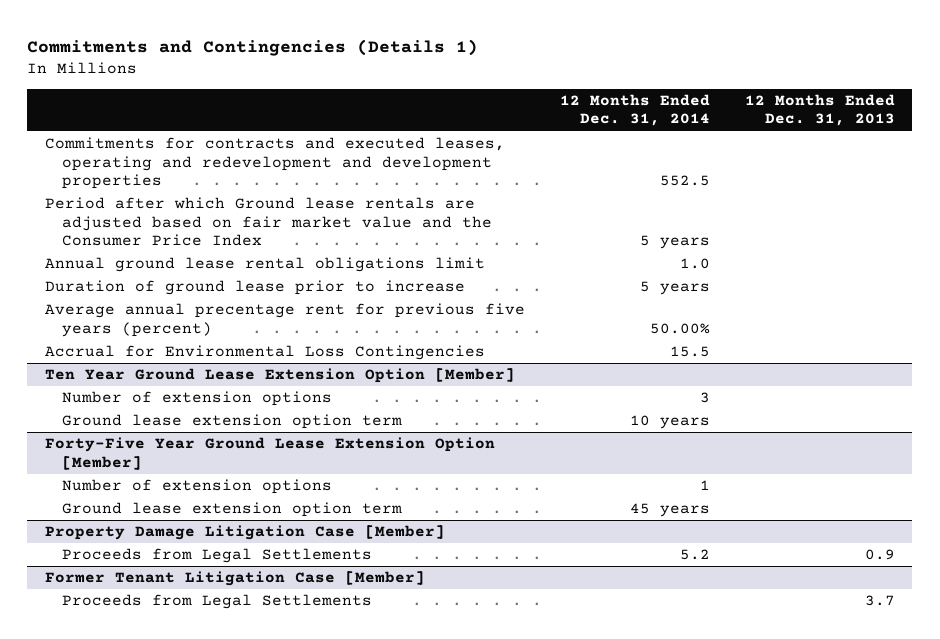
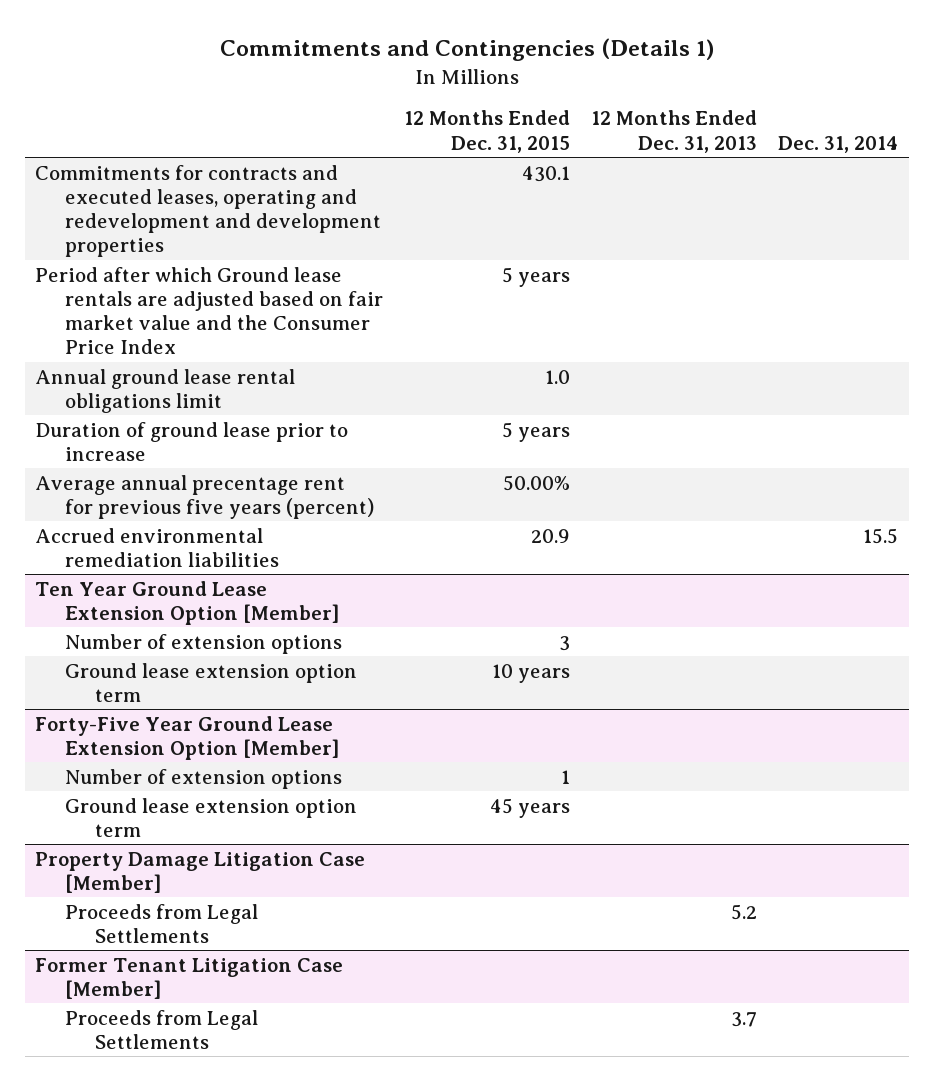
[559,94,710,127] 12 Months Ended Dec. 31, 2014 -> none
none -> [404,110,571,153] 12 Months Ended Dec. 31, 2015
none -> [778,135,899,153] Dec. 31, 2014
[44,345,485,361] Accrual for Environmental Loss Contingencies -> none
none -> [35,527,280,567] Accrued environmental remediation liabilities
[864,549,895,561] 0.9 -> [731,903,758,920] 5.2

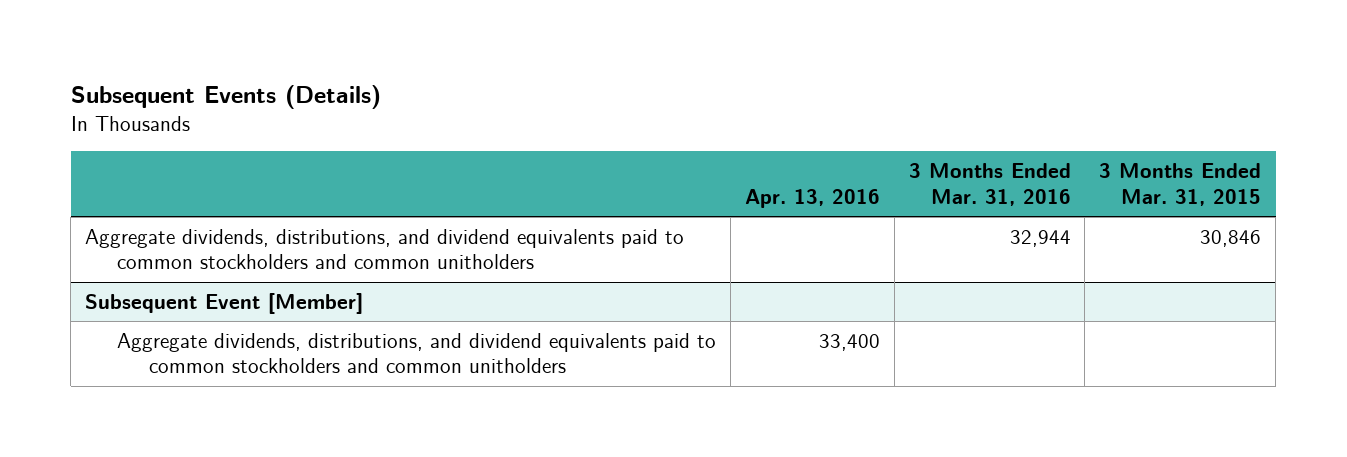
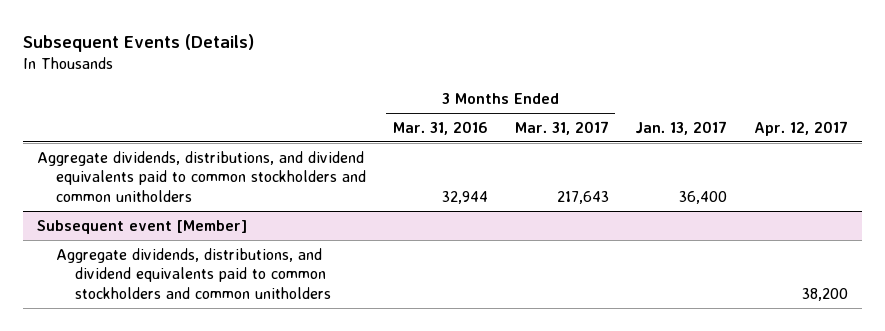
[744,188,880,208] Apr. 13, 2016 -> none
[1099,163,1262,206] 3 Months Ended Mar. 31, 2015 -> none
none -> [514,120,609,135] Mar. 31, 2017
none -> [635,120,728,135] Jan. 13, 2017
none -> [754,120,849,136] Apr. 12, 2017
[85,292,364,314] Subsequent Event [Member] -> [36,219,247,234] Subsequent event [Member]

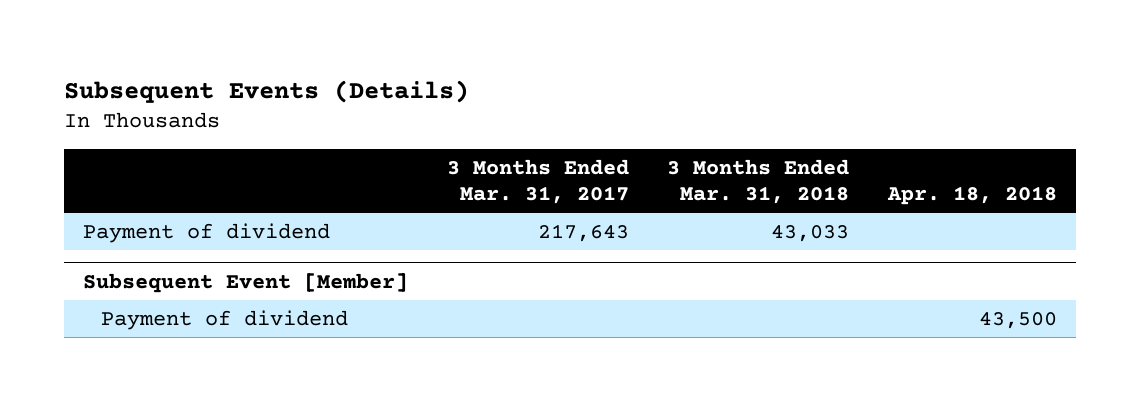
[392,120,488,135] Mar. 31, 2016 -> none
[635,120,728,135] Jan. 13, 2017 -> none
[754,120,849,136] Apr. 12, 2017 -> none
none -> [667,159,850,204] 3 Months Ended Mar. 31, 2018
none -> [887,185,1058,205] Apr. 18, 2018
[36,150,366,202] Aggregate dividends, distributions, and dividend equivalents paid to common stockholders and common unitholders -> [82,223,330,244] Payment of dividend
[36,219,247,234] Subsequent event [Member] -> [82,272,408,293] Subsequent Event [Member]
[55,247,332,299] Aggregate dividends, distributions, and dividend equivalents paid to common stockholders and common unitholders -> [101,310,349,331] Payment of dividend

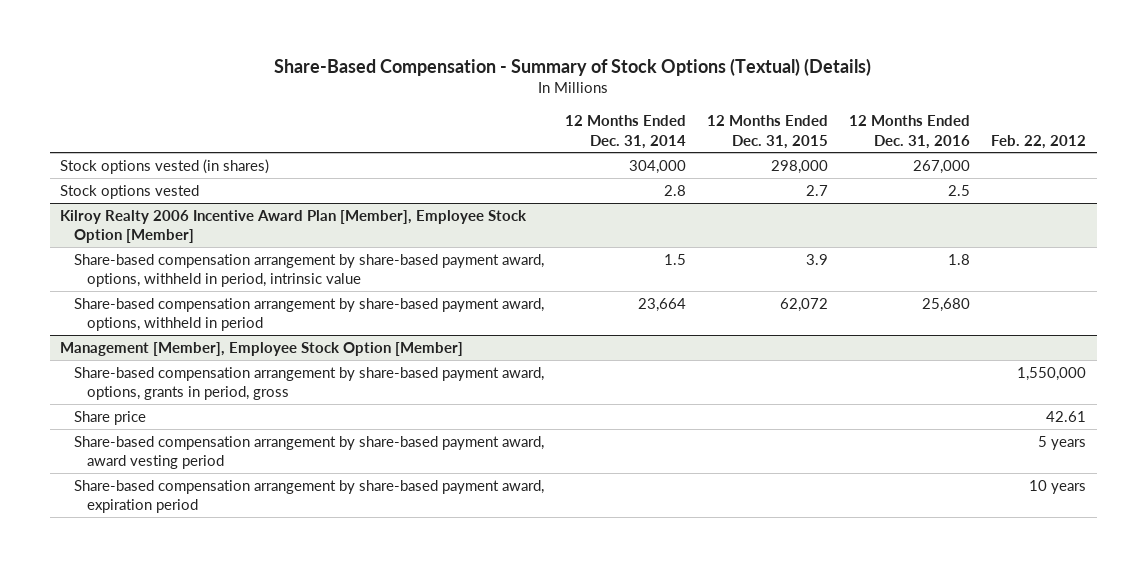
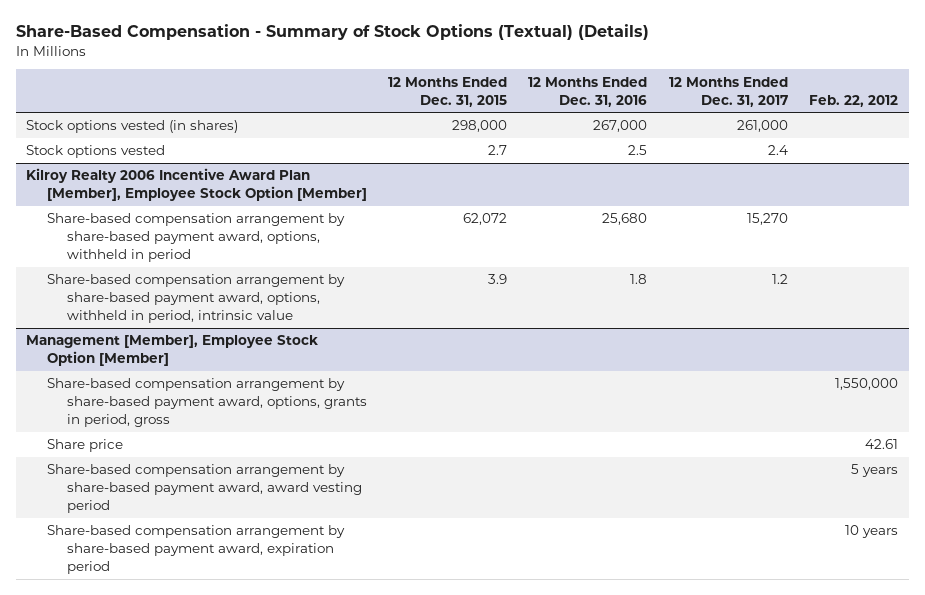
[564,115,686,149] 12 Months Ended Dec. 31, 2014 -> none
none -> [668,76,788,107] 12 Months Ended Dec. 31, 2017
[73,253,544,287] Share-based compensation arrangement by share-based payment award, options, withheld in period, intrinsic value -> [46,274,345,323] Share-based compensation arrangement by share-based payment award, options, withheld in period, intrinsic value

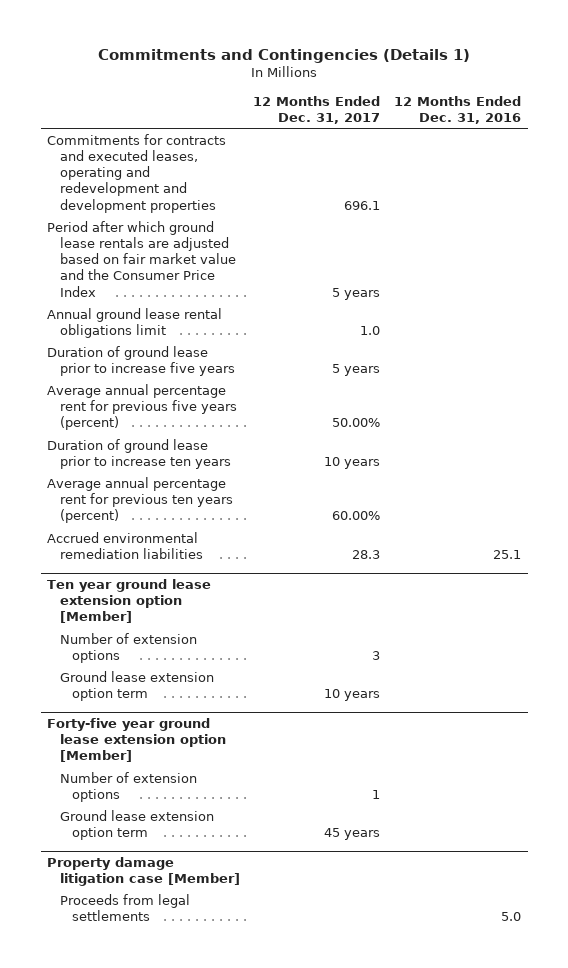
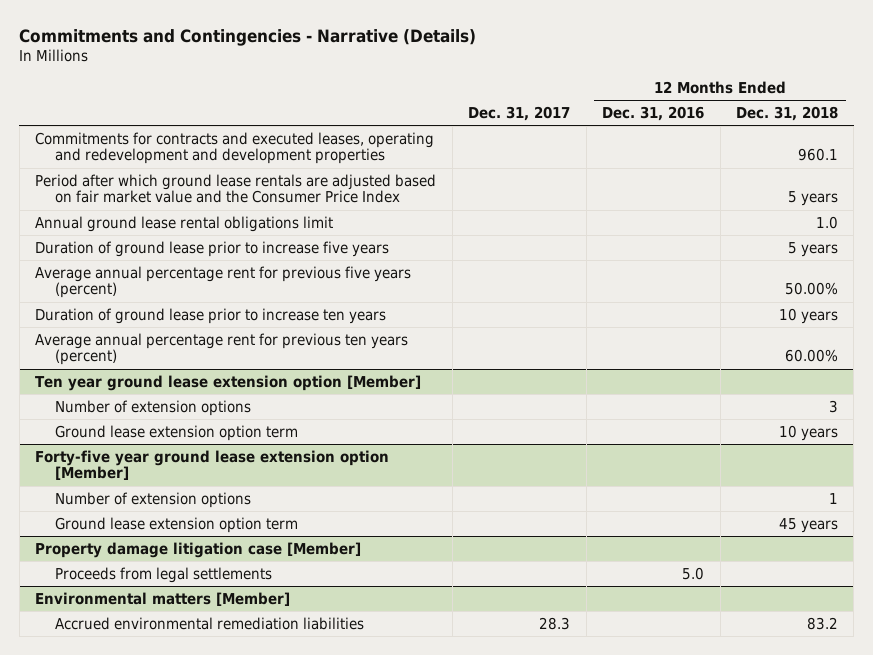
[98,49,471,64] Commitments and Contingencies (Details 1) -> [19,28,477,46] Commitments and Contingencies - Narrative (Details)
[253,95,381,124] 12 Months Ended Dec. 31, 2017 -> none
none -> [468,106,571,122] Dec. 31, 2017
none -> [736,106,839,122] Dec. 31, 2018
[47,531,203,559] Accrued environmental remediation liabilities -> none
none -> [35,591,291,606] Environmental matters [Member]
none -> [54,616,364,630] Accrued environmental remediation liabilities

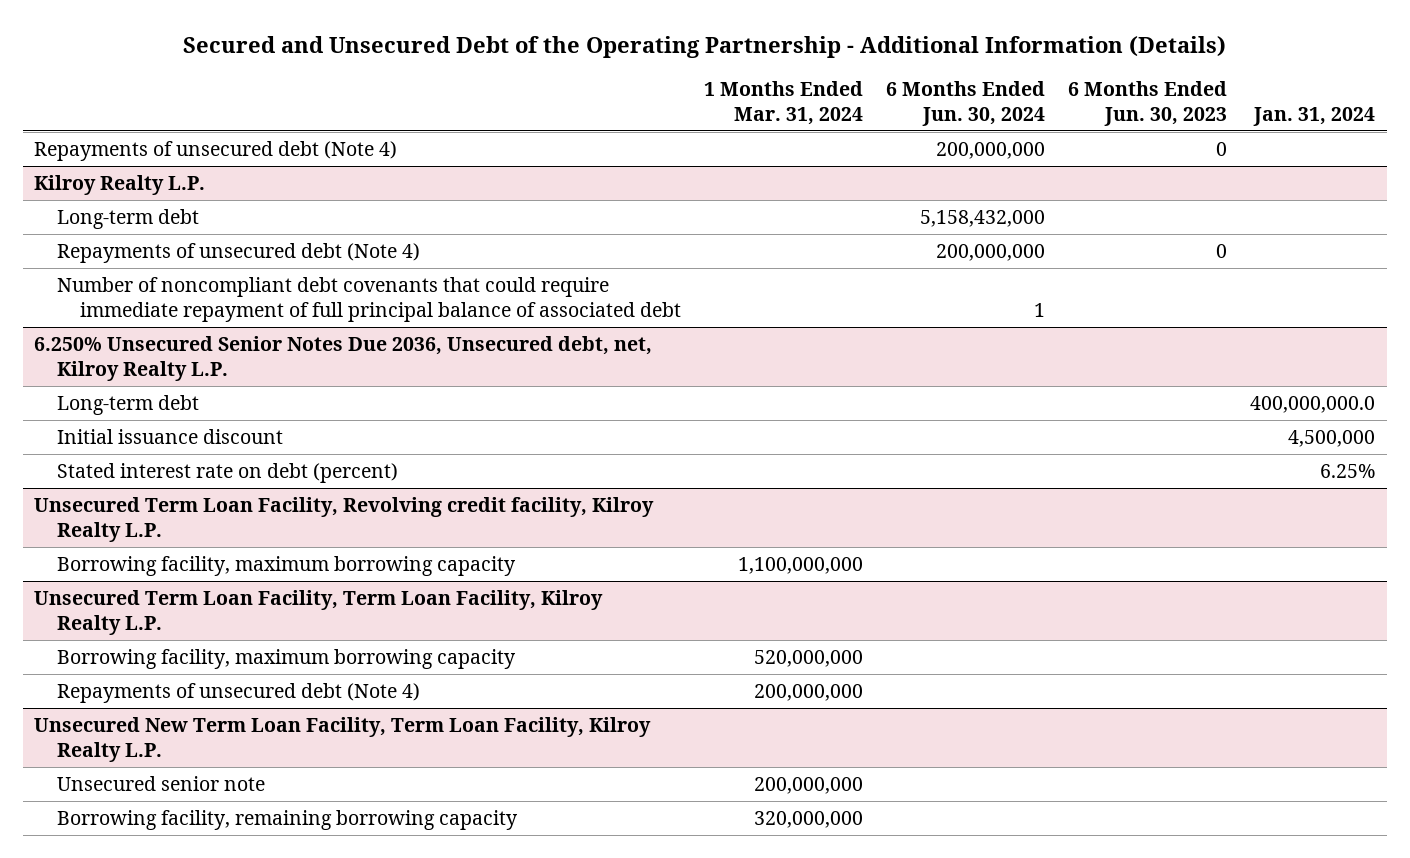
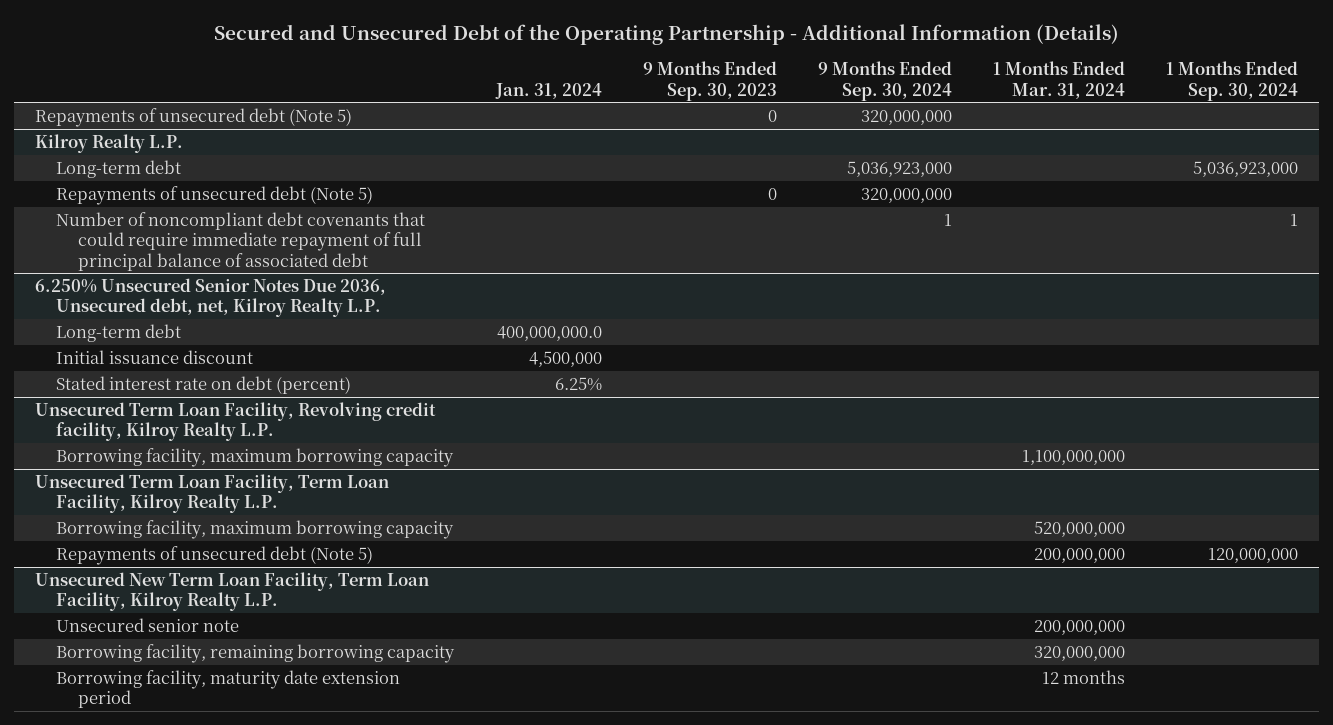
[885,81,1045,126] 6 Months Ended Jun. 30, 2024 -> none
[1068,81,1228,126] 6 Months Ended Jun. 30, 2023 -> none
none -> [642,61,777,101] 9 Months Ended Sep. 30, 2023
none -> [817,61,952,101] 9 Months Ended Sep. 30, 2024
none -> [1166,61,1299,101] 1 Months Ended Sep. 30, 2024
[34,141,398,162] Repayments of unsecured debt (Note 4) -> [34,107,352,127] Repayments of unsecured debt (Note 5)
[57,243,421,264] Repayments of unsecured debt (Note 4) -> [56,185,374,205] Repayments of unsecured debt (Note 5)
[57,683,421,704] Repayments of unsecured debt (Note 4) -> [56,545,374,565] Repayments of unsecured debt (Note 5)
none -> [56,669,401,709] Borrowing facility, maturity date extension period

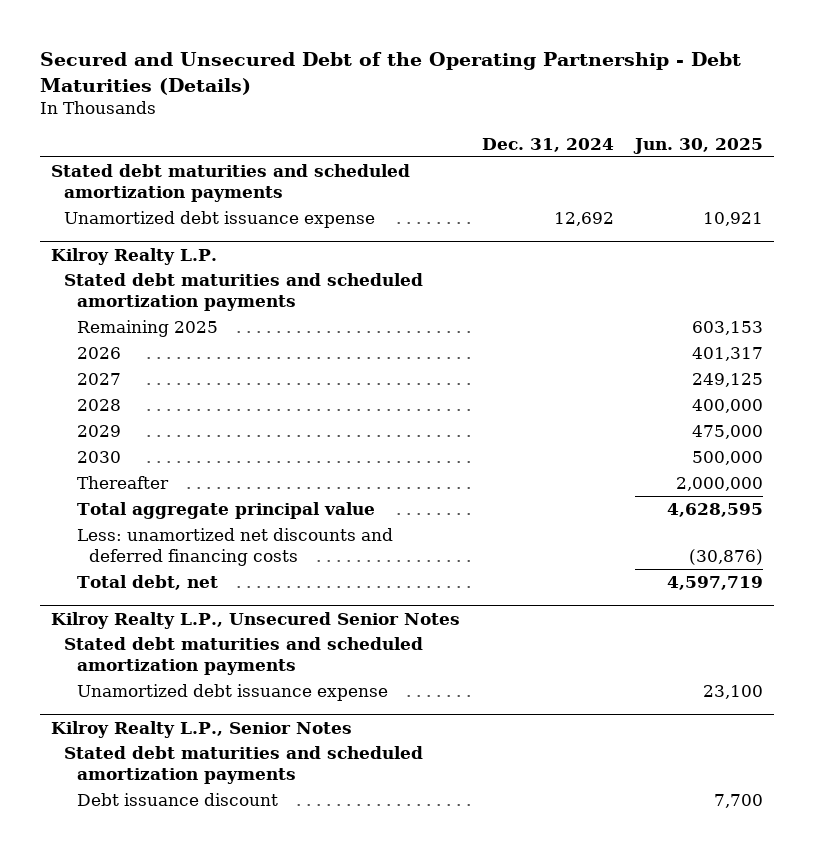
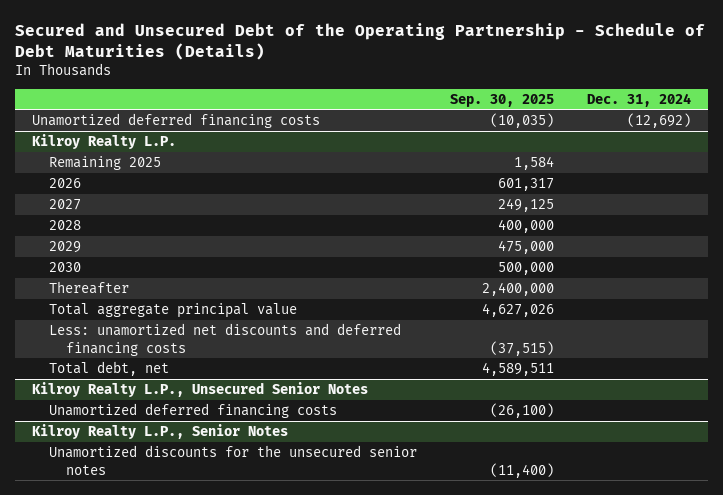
[39,51,741,95] Secured and Unsecured Debt of the Operating Partnership - Debt Maturities (Details) -> [14,22,705,60] Secured and Unsecured Debt of the Operating Partnership - Schedule of Debt Maturities (Details)
[633,137,764,154] Jun. 30, 2025 -> none
none -> [449,93,554,107] Sep. 30, 2025
[50,163,410,203] Stated debt maturities and scheduled amortization payments -> none
[63,210,375,228] Unamortized debt issuance expense -> none
none -> [31,113,320,129] Unamortized deferred financing costs
[63,272,423,312] Stated debt maturities and scheduled amortization payments -> none
[63,636,423,676] Stated debt maturities and scheduled amortization payments -> none
[76,683,388,701] Unamortized debt issuance expense -> [48,403,337,419] Unamortized deferred financing costs
[63,745,423,785] Stated debt maturities and scheduled amortization payments -> none
[76,792,278,806] Debt issuance discount -> [48,445,417,475] Unamortized discounts for the unsecured senior notes

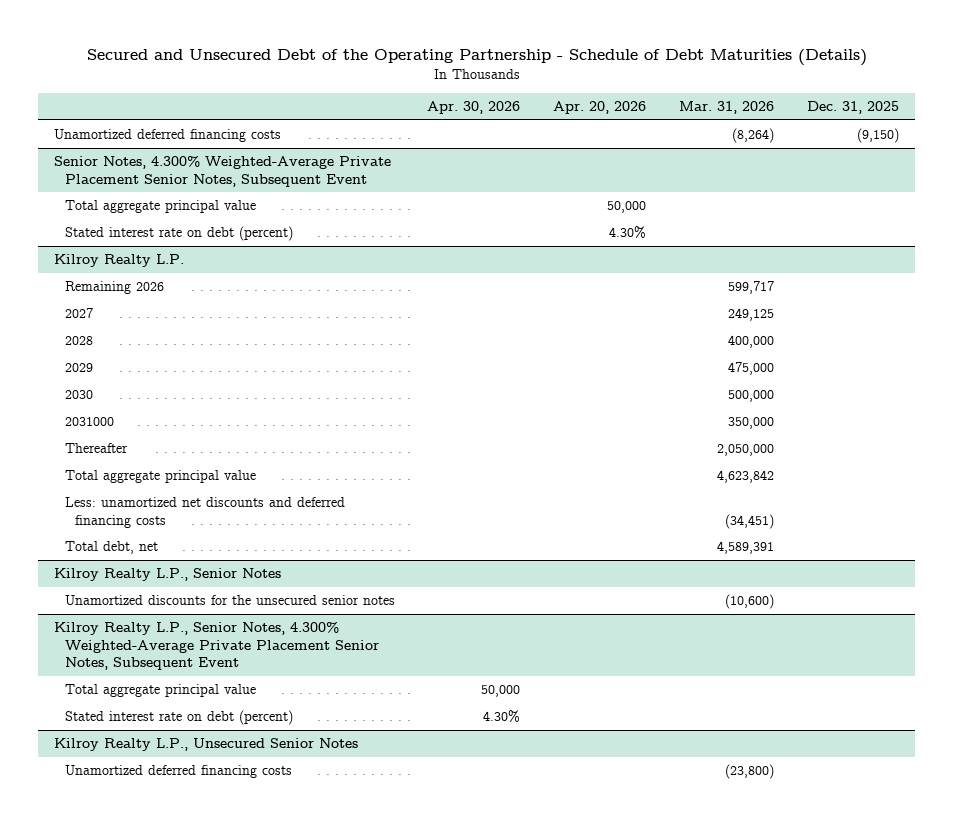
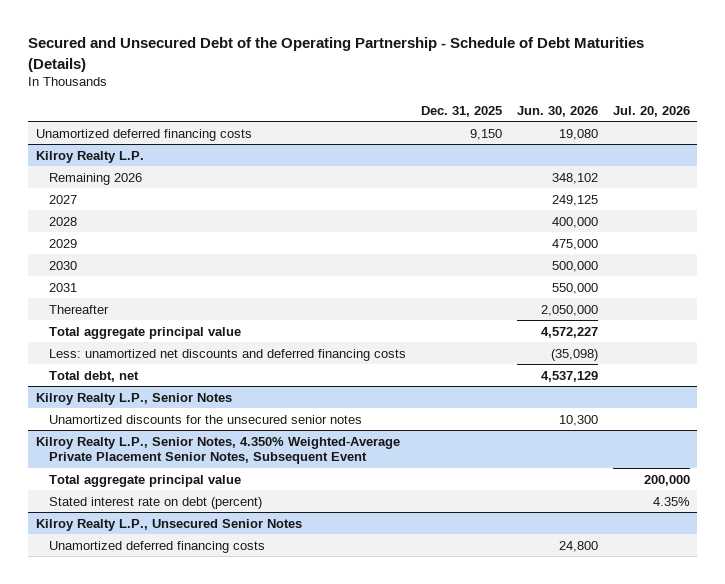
[427,101,521,115] Apr. 30, 2026 -> none
[553,101,647,115] Apr. 20, 2026 -> none
[679,101,775,115] Mar. 31, 2026 -> none
none -> [516,105,598,117] Jun. 30, 2026
none -> [612,105,690,117] Jul. 20, 2026
[54,156,392,187] Senior Notes, 4.300% Weighted-Average Private Placement Senior Notes, Subsequent Event -> none
[64,200,256,214] Total aggregate principal value -> none
[64,226,293,242] Stated interest rate on debt (percent) -> none
[857,128,900,144] (9,150) -> [469,128,502,140] 9,150
[64,417,114,427] 2031000 -> [48,282,77,292] 2031
[54,622,379,670] Kilroy Realty L.P., Senior Notes, 4.300% Weighted-Average Private Placement Senior Notes, Subsequent Event -> [35,436,400,465] Kilroy Realty L.P., Senior Notes, 4.350% Weighted-Average Private Placement Senior Notes, Subsequent Event

